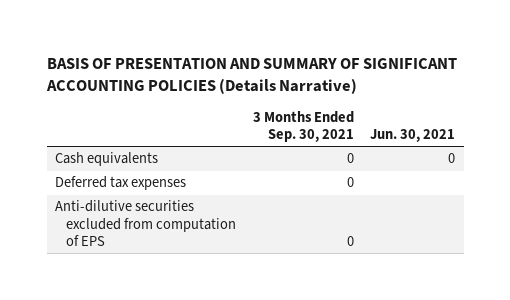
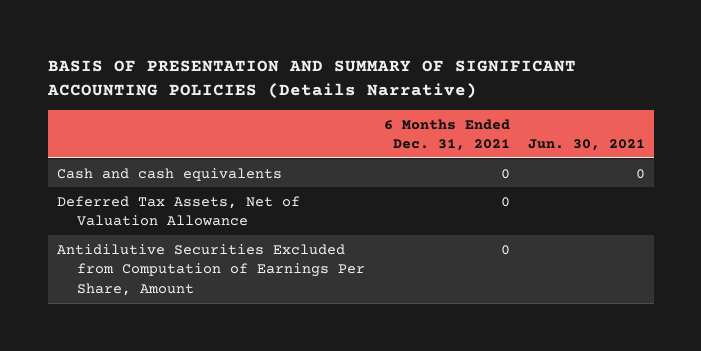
[252,110,354,142] 3 Months Ended Sep. 30, 2021 -> none
none -> [383,118,510,152] 6 Months Ended Dec. 31, 2021
[55,176,187,191] Deferred tax expenses -> none
[55,152,159,167] Cash equivalents -> [56,167,282,181] Cash and cash equivalents
none -> [56,195,300,227] Deferred Tax Assets, Net of Valuation Allowance
[55,200,236,246] Anti-dilutive securities excluded from computation of EPS -> [56,243,366,296] Antidilutive Securities Excluded from Computation of Earnings Per Share, Amount

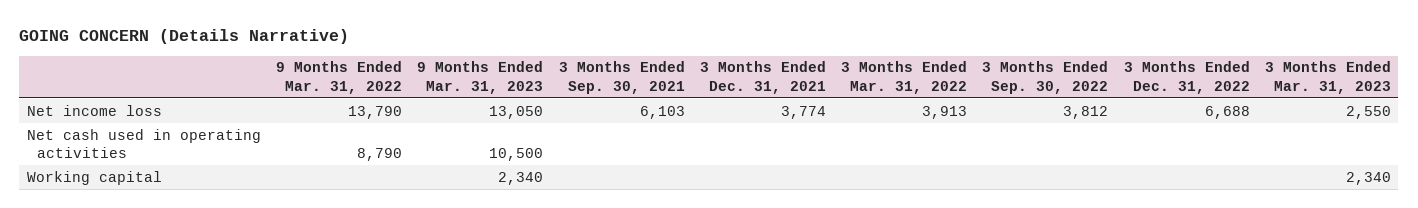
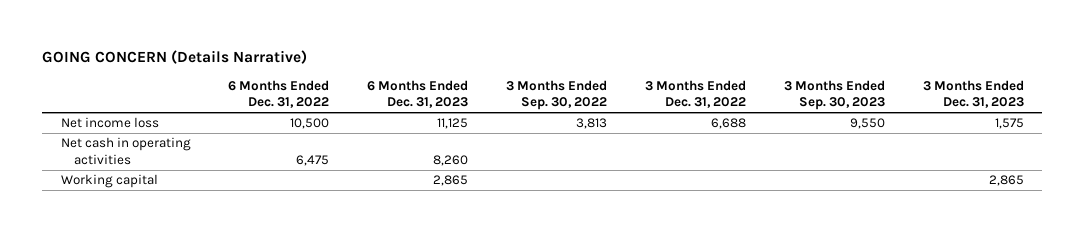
[276,61,403,94] 9 Months Ended Mar. 31, 2022 -> none
[417,61,544,94] 9 Months Ended Mar. 31, 2023 -> none
[558,61,685,94] 3 Months Ended Sep. 30, 2021 -> none
[699,61,826,94] 3 Months Ended Dec. 31, 2021 -> none
[841,61,968,94] 3 Months Ended Mar. 31, 2022 -> none
[1264,61,1391,94] 3 Months Ended Mar. 31, 2023 -> none
none -> [228,80,330,109] 6 Months Ended Dec. 31, 2022
none -> [367,80,469,109] 6 Months Ended Dec. 31, 2023
none -> [783,80,885,111] 3 Months Ended Sep. 30, 2023
none -> [922,80,1024,109] 3 Months Ended Dec. 31, 2023
[1063,105,1109,119] 3,812 -> [576,118,608,130] 3,813
[26,128,261,158] Net cash used in operating activities -> [60,137,191,165] Net cash in operating activities

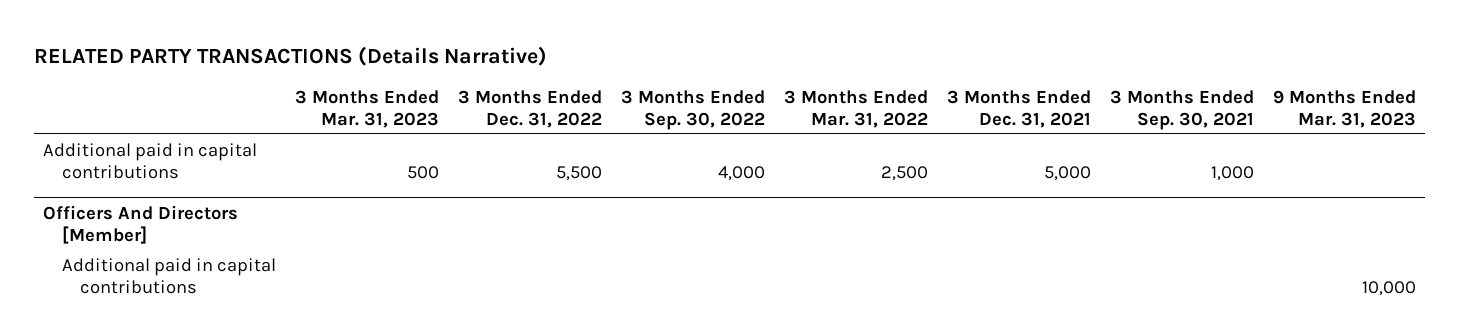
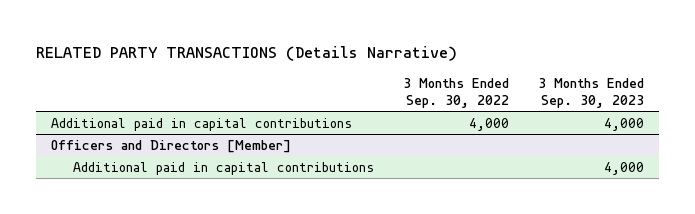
[294,89,439,128] 3 Months Ended Mar. 31, 2023 -> none
[457,89,602,128] 3 Months Ended Dec. 31, 2022 -> none
[783,89,928,128] 3 Months Ended Mar. 31, 2022 -> none
[946,89,1091,128] 3 Months Ended Dec. 31, 2021 -> none
[1109,89,1254,130] 3 Months Ended Sep. 30, 2021 -> none
[1272,89,1416,128] 9 Months Ended Mar. 31, 2023 -> none
none -> [538,77,645,108] 3 Months Ended Sep. 30, 2023
[43,204,239,244] Officers And Directors [Member] -> [50,139,291,153] Officers and Directors [Member]

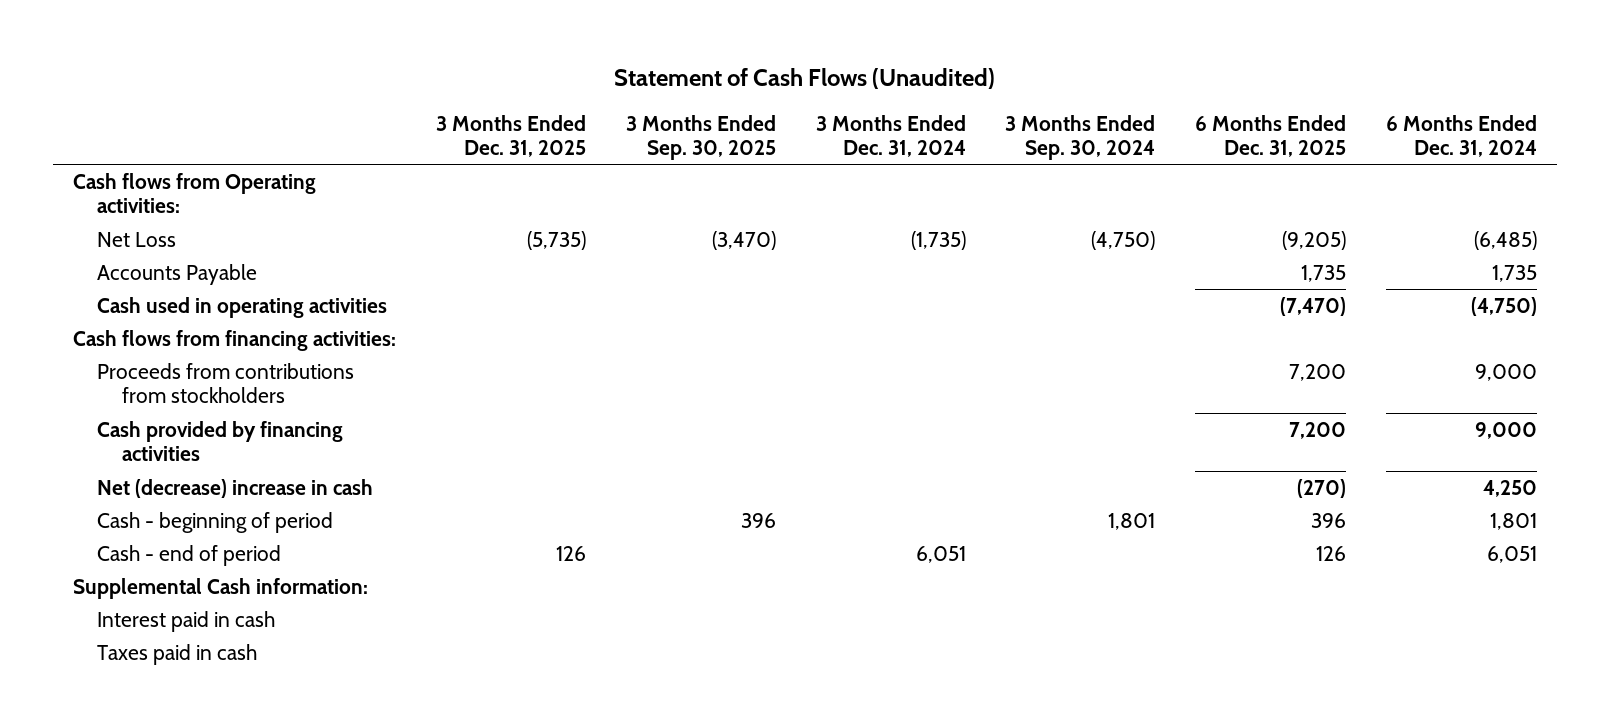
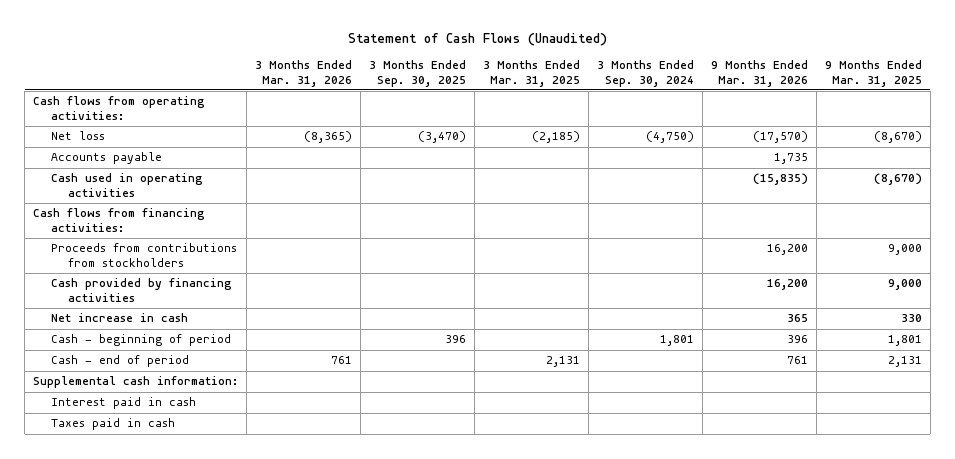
[435,114,586,158] 3 Months Ended Dec. 31, 2025 -> none
[815,114,966,158] 3 Months Ended Dec. 31, 2024 -> none
[1195,114,1347,158] 6 Months Ended Dec. 31, 2025 -> none
[1386,114,1538,158] 6 Months Ended Dec. 31, 2024 -> none
none -> [255,60,353,87] 3 Months Ended Mar. 31, 2026
none -> [483,60,581,87] 3 Months Ended Mar. 31, 2025
none -> [710,60,808,87] 9 Months Ended Mar. 31, 2026
none -> [824,60,922,87] 9 Months Ended Mar. 31, 2025
[73,172,317,214] Cash flows from Operating activities: -> [33,96,206,120] Cash flows from operating activities:
[97,231,177,247] Net Loss -> [50,131,105,141] Net loss
[97,263,258,285] Accounts Payable -> [50,152,162,165] Accounts payable
[97,478,374,498] Net (decrease) increase in cash -> [50,313,188,323] Net increase in cash
[73,577,369,599] Supplemental Cash information: -> [33,376,239,389] Supplemental cash information:

